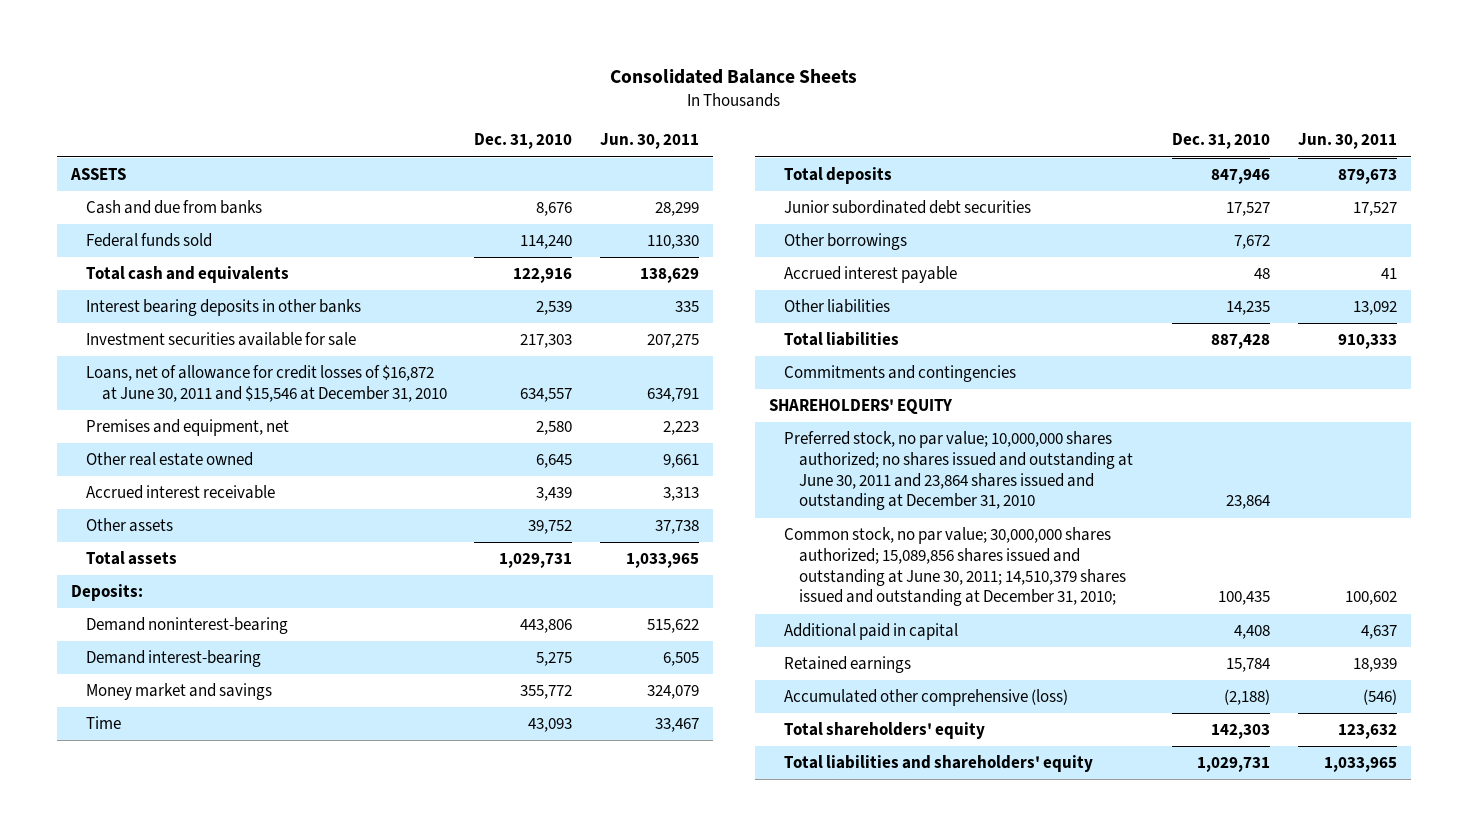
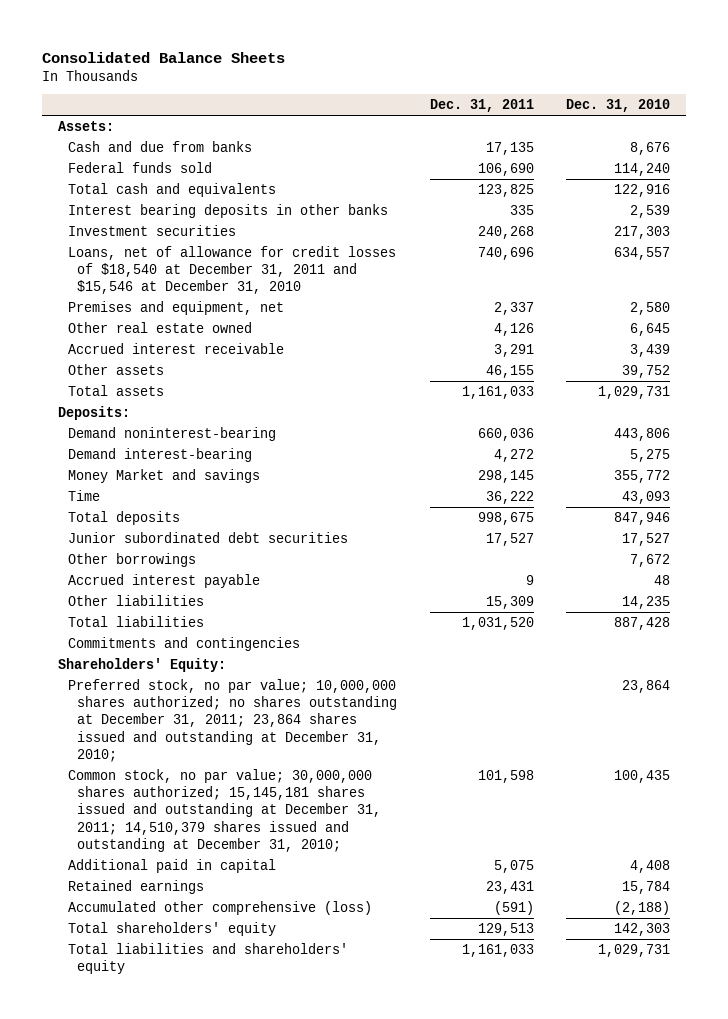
[600,133,700,150] Jun. 30, 2011 -> none
none -> [429,99,534,113] Dec. 31, 2011
[70,168,127,181] ASSETS -> [58,120,115,131] Assets:
[86,332,357,347] Investment securities available for sale -> [67,224,236,236] Investment securities
[86,365,447,403] Loans, net of allowance for credit losses of $16,872 at June 30, 2011 and $15,546 at December 31, 2010 -> [67,245,396,295] Loans, net of allowance for credit losses of $18,540 at December 31, 2011 and $15,546 at December 31, 2010
[86,683,273,701] Money market and savings -> [67,468,260,483] Money Market and savings
[769,399,954,416] SHAREHOLDERS' EQUITY -> [58,657,227,672] Shareholders' Equity:
[784,431,1134,511] Preferred stock, no par value; 10,000,000 shares authorized; no shares issued and outstanding at June 30, 2011 and 23,864 shares issued and outstanding at December 31, 2010 -> [67,678,398,762] Preferred stock, no par value; 10,000,000 shares authorized; no shares outstanding at December 31, 2011; 23,864 shares issued and outstanding at December 31, 2010;
[784,527,1127,607] Common stock, no par value; 30,000,000 shares authorized; 15,089,856 shares issued and outstanding at June 30, 2011; 14,510,379 shares issued and outstanding at December 31, 2010; -> [67,768,382,852] Common stock, no par value; 30,000,000 shares authorized; 15,145,181 shares issued and outstanding at December 31, 2011; 14,510,379 shares issued and outstanding at December 31, 2010;

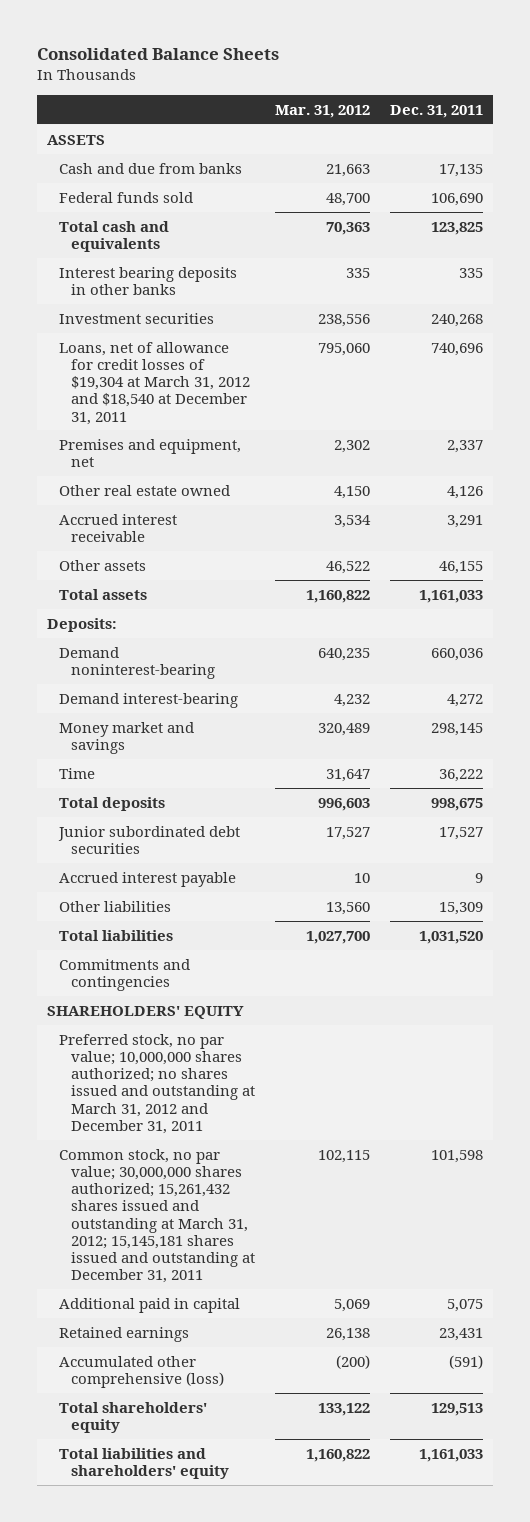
[565,99,670,113] Dec. 31, 2010 -> none
none -> [274,104,370,118] Mar. 31, 2012
[58,120,115,131] Assets: -> [47,134,106,145] ASSETS
[67,245,396,295] Loans, net of allowance for credit losses of $18,540 at December 31, 2011 and $15,546 at December 31, 2010 -> [59,341,250,425] Loans, net of allowance for credit losses of $19,304 at March 31, 2012 and $18,540 at December 31, 2011
[67,468,260,483] Money Market and savings -> [59,721,195,754] Money market and savings
[67,552,196,567] Other borrowings -> none
[58,657,227,672] Shareholders' Equity: -> [47,1005,245,1019] SHAREHOLDERS' EQUITY
[67,678,398,762] Preferred stock, no par value; 10,000,000 shares authorized; no shares outstanding at December 31, 2011; 23,864 shares issued and outstanding at December 31, 2010; -> [59,1033,255,1134] Preferred stock, no par value; 10,000,000 shares authorized; no shares issued and outstanding at March 31, 2012 and December 31, 2011
[67,768,382,852] Common stock, no par value; 30,000,000 shares authorized; 15,145,181 shares issued and outstanding at December 31, 2011; 14,510,379 shares issued and outstanding at December 31, 2010; -> [59,1148,255,1284] Common stock, no par value; 30,000,000 shares authorized; 15,261,432 shares issued and outstanding at March 31, 2012; 15,145,181 shares issued and outstanding at December 31, 2011

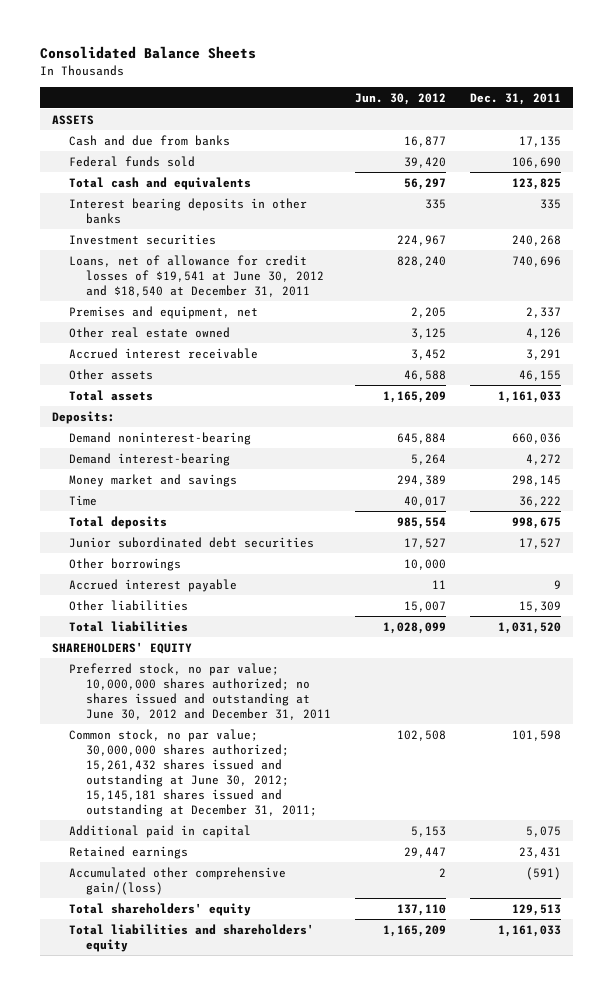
[274,104,370,118] Mar. 31, 2012 -> none
none -> [355,92,447,105] Jun. 30, 2012
[59,341,250,425] Loans, net of allowance for credit losses of $19,304 at March 31, 2012 and $18,540 at December 31, 2011 -> [68,254,325,297] Loans, net of allowance for credit losses of $19,541 at June 30, 2012 and $18,540 at December 31, 2011
none -> [68,557,181,571] Other borrowings
[59,958,191,991] Commitments and contingencies -> none
[59,1033,255,1134] Preferred stock, no par value; 10,000,000 shares authorized; no shares issued and outstanding at March 31, 2012 and December 31, 2011 -> [68,662,332,720] Preferred stock, no par value; 10,000,000 shares authorized; no shares issued and outstanding at June 30, 2012 and December 31, 2011
[59,1148,255,1284] Common stock, no par value; 30,000,000 shares authorized; 15,261,432 shares issued and outstanding at March 31, 2012; 15,145,181 shares issued and outstanding at December 31, 2011 -> [68,728,318,817] Common stock, no par value; 30,000,000 shares authorized; 15,261,432 shares issued and outstanding at June 30, 2012; 15,145,181 shares issued and outstanding at December 31, 2011;
[59,1355,224,1388] Accumulated other comprehensive (loss) -> [68,866,286,895] Accumulated other comprehensive gain/(loss)

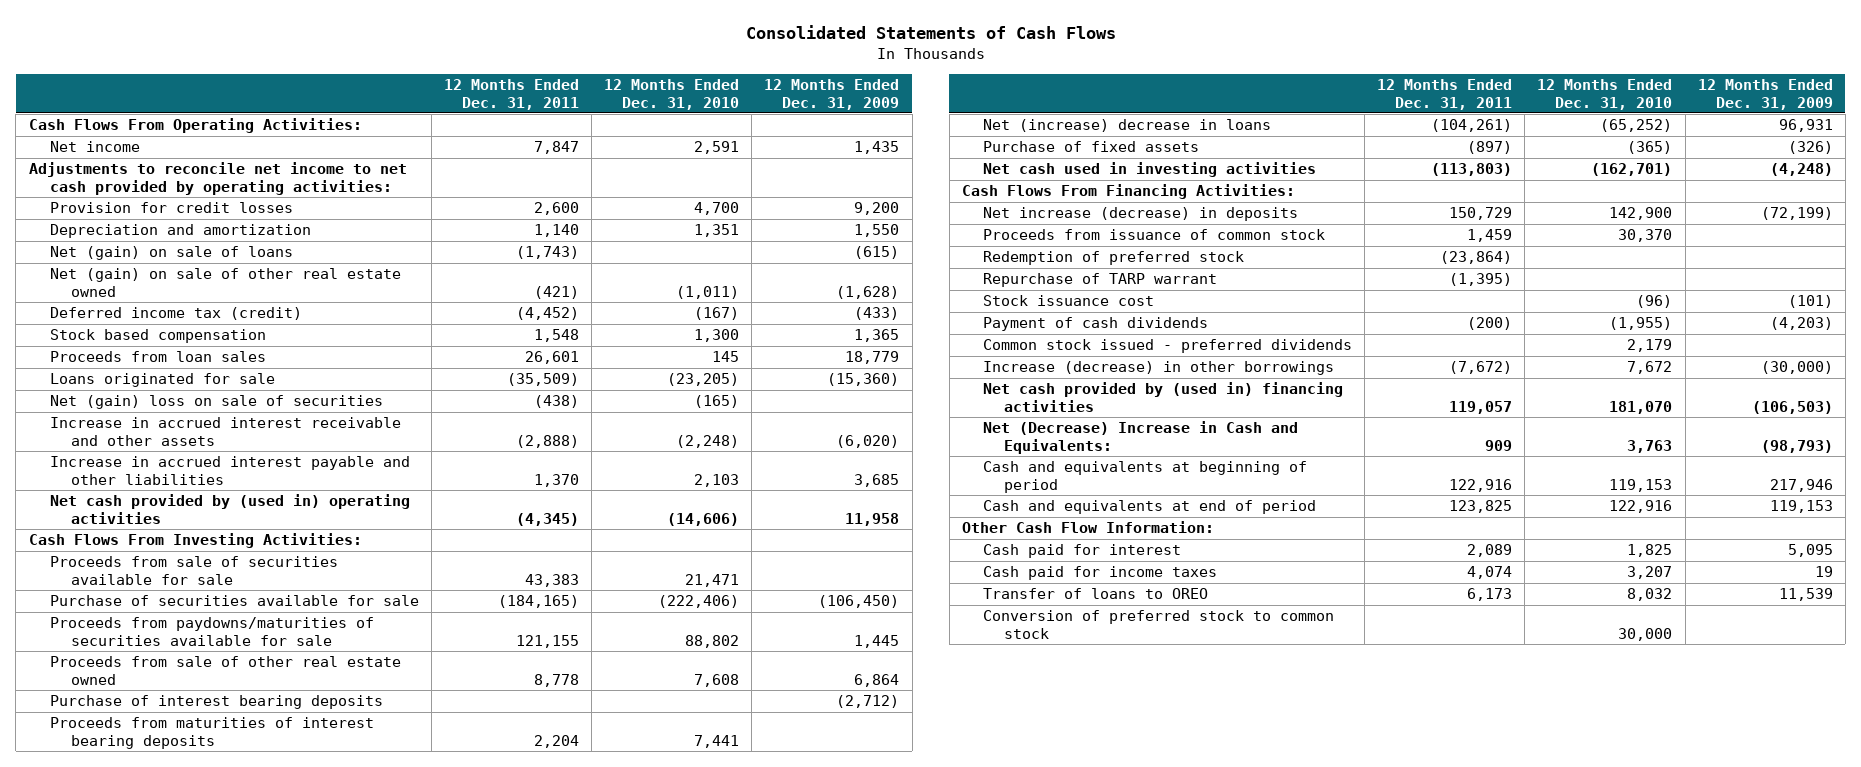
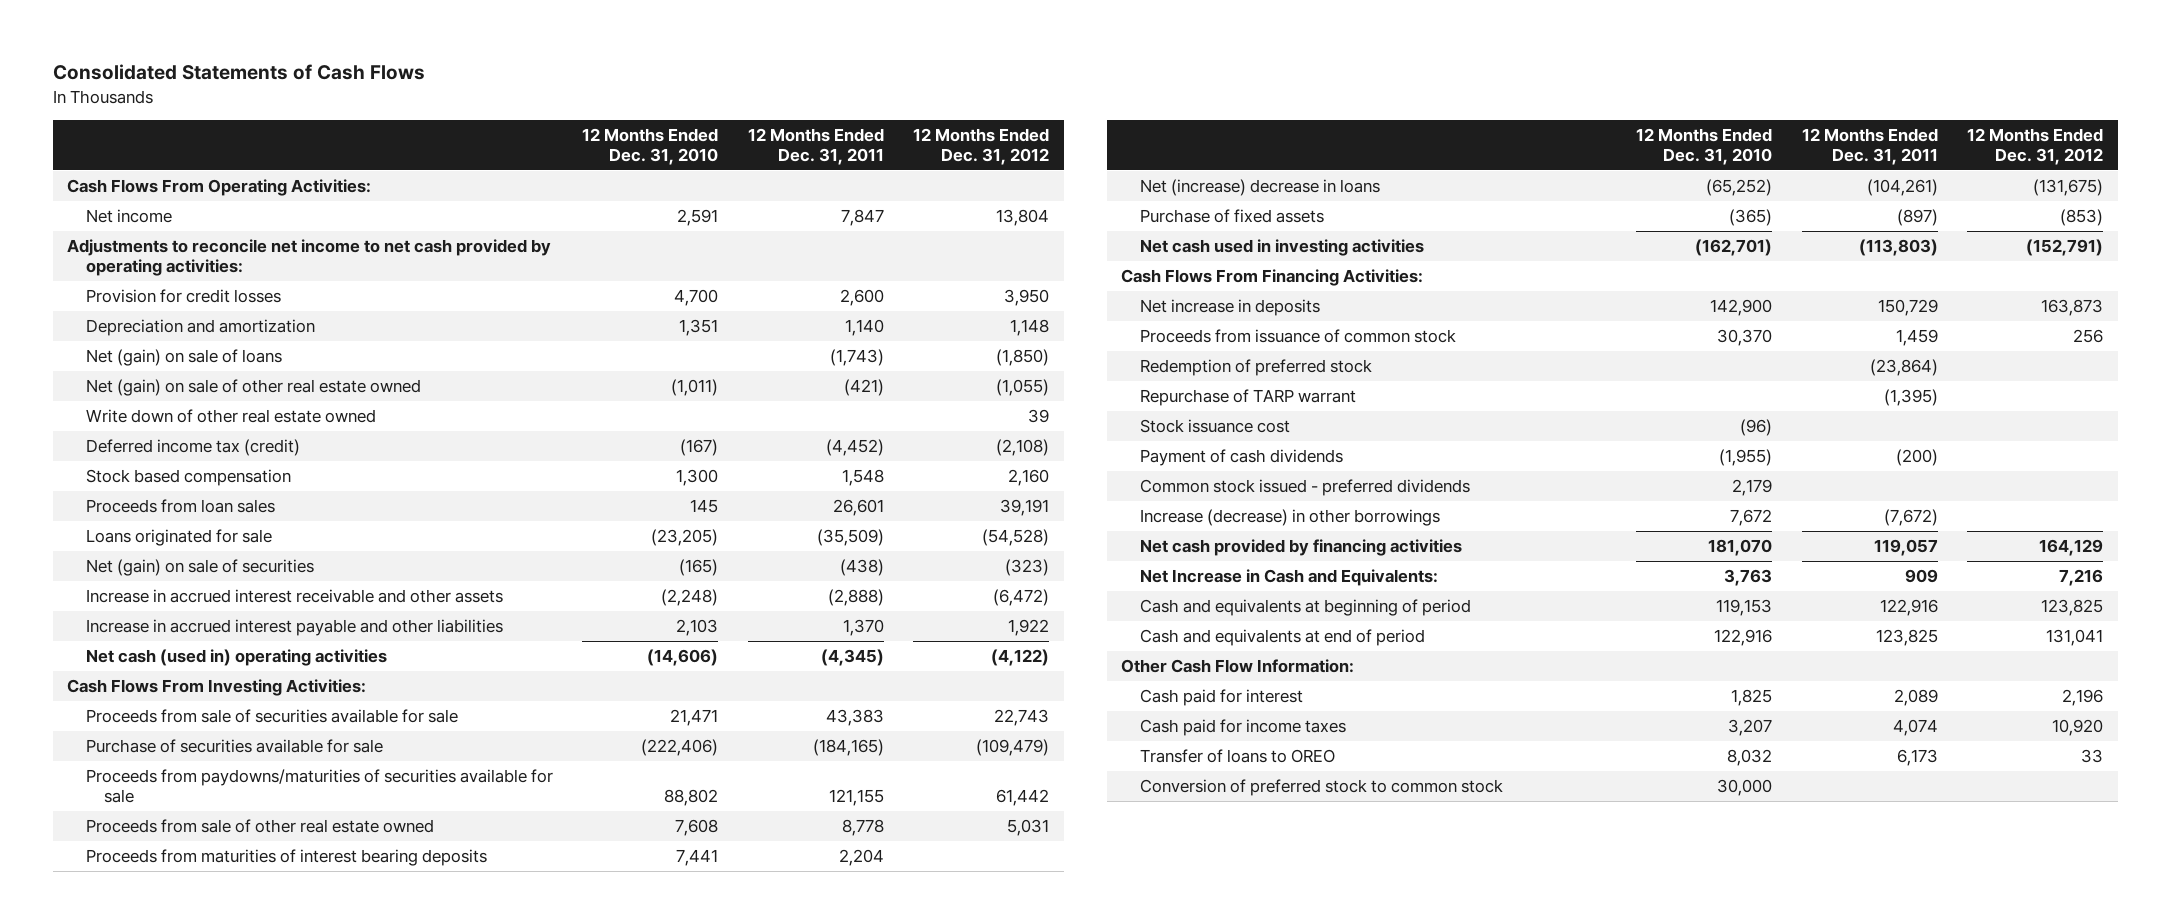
[764,79,900,110] 12 Months Ended Dec. 31, 2009 -> none
none -> [913,127,1050,166] 12 Months Ended Dec. 31, 2012
none -> [85,409,376,424] Write down of other real estate owned
[49,395,383,410] Net (gain) loss on sale of securities -> [85,559,314,577] Net (gain) on sale of securities
[49,494,410,524] Net cash provided by (used in) operating activities -> [85,649,387,667] Net cash (used in) operating activities
[49,695,383,710] Purchase of interest bearing deposits -> none
[982,207,1298,222] Net increase (decrease) in deposits -> [1139,299,1320,317] Net increase in deposits
[982,382,1343,412] Net cash provided by (used in) financing activities -> [1139,539,1462,557] Net cash provided by financing activities
[982,421,1298,454] Net (Decrease) Increase in Cash and Equivalents: -> [1139,569,1438,587] Net Increase in Cash and Equivalents:

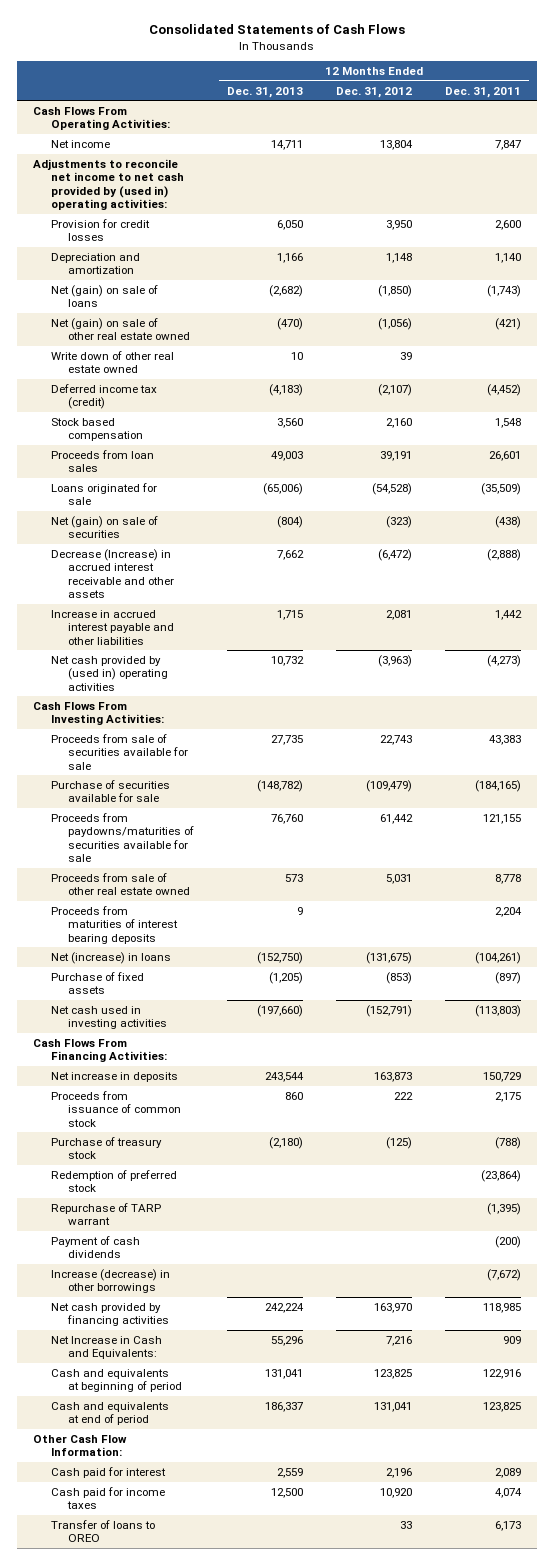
[582,127,719,166] 12 Months Ended Dec. 31, 2010 -> none
none -> [227,86,304,98] Dec. 31, 2013
[67,239,552,277] Adjustments to reconcile net income to net cash provided by operating activities: -> [33,158,184,210] Adjustments to reconcile net income to net cash provided by (used in) operating activities:
[996,379,1050,397] (1,055) -> [378,317,413,330] (1,056)
[996,439,1050,457] (2,108) -> [378,383,413,396] (2,107)
[85,589,503,604] Increase in accrued interest receivable and other assets -> [50,548,175,598] Decrease (Increase) in accrued interest receivable and other assets
[842,619,884,637] 1,370 -> [495,609,523,620] 1,442
[1008,619,1050,637] 1,922 -> [386,609,413,620] 2,081
[85,649,387,667] Net cash (used in) operating activities -> [50,655,169,691] Net cash provided by (used in) operating activities
[820,649,884,667] (4,345) -> [487,654,522,667] (4,273)
[991,649,1050,667] (4,122) -> [378,654,413,667] (3,963)
[1139,179,1380,197] Net (increase) decrease in loans -> [50,951,171,964] Net (increase) in loans
[1895,329,1938,347] 1,459 -> [495,1091,522,1102] 2,175
[2072,329,2103,344] 256 -> [394,1091,414,1100] 222
none -> [50,1136,162,1160] Purchase of treasury stock
[1139,419,1290,434] Stock issuance cost -> none
[1139,479,1470,497] Common stock issued - preferred dividends -> none
[1873,539,1938,557] 119,057 -> [483,1302,522,1313] 118,985
[2038,539,2103,557] 164,129 -> [374,1302,413,1313] 163,970
[1139,779,1503,797] Conversion of preferred stock to common stock -> none

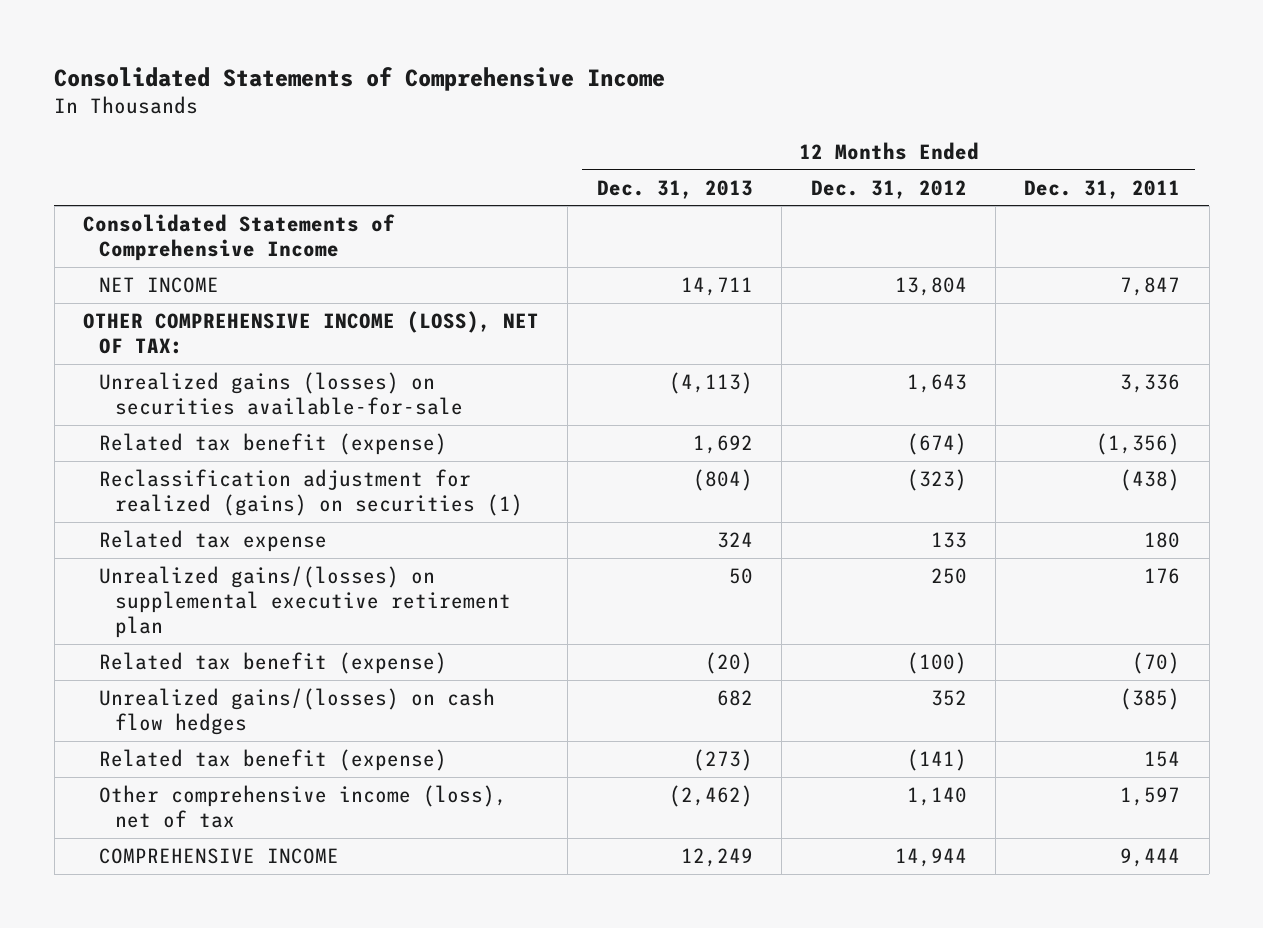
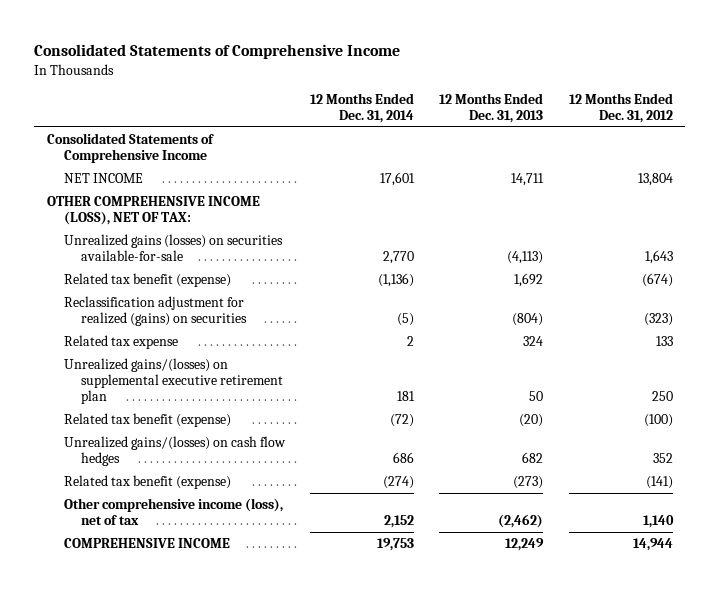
[1024,179,1181,199] Dec. 31, 2011 -> none
none -> [310,93,415,124] 12 Months Ended Dec. 31, 2014
[99,469,524,517] Reclassification adjustment for realized (gains) on securities (1) -> [63,295,247,327] Reclassification adjustment for realized (gains) on securities

